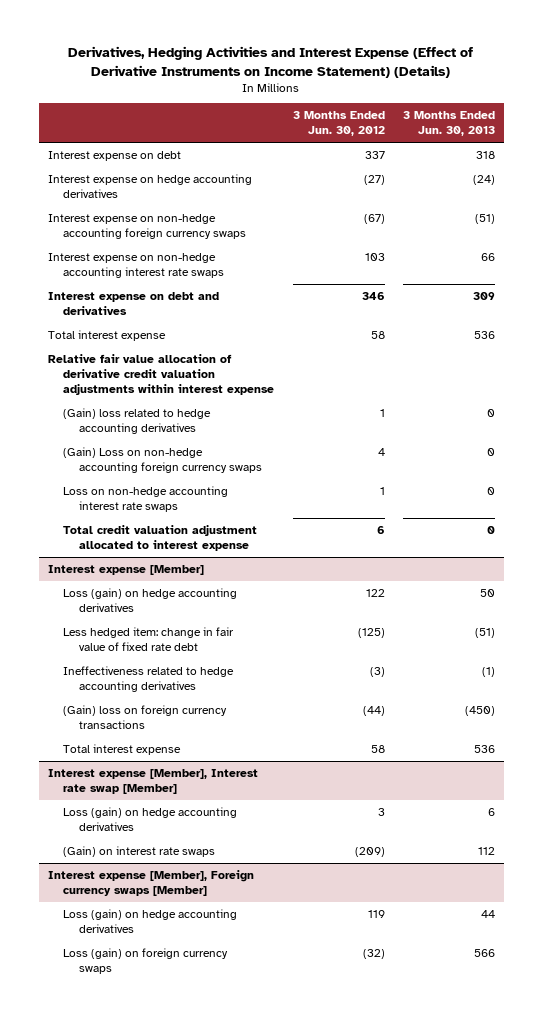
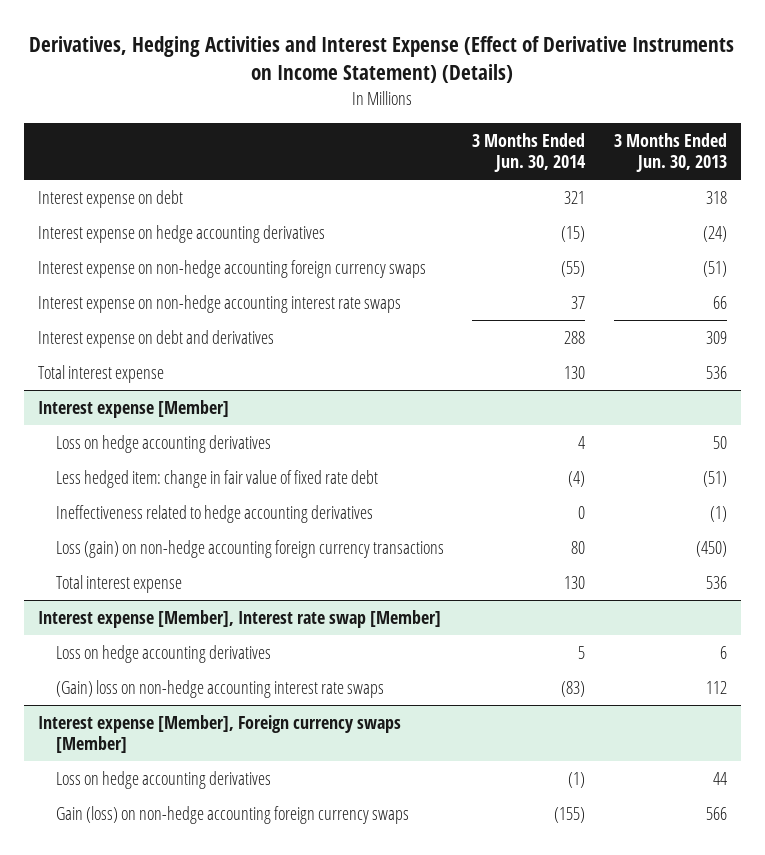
[292,111,385,137] 3 Months Ended Jun. 30, 2012 -> none
none -> [472,132,587,173] 3 Months Ended Jun. 30, 2014
[48,353,275,395] Relative fair value allocation of derivative credit valuation adjustments within interest expense -> none
[63,407,212,434] (Gain) loss related to hedge accounting derivatives -> none
[63,446,262,473] (Gain) Loss on non-hedge accounting foreign currency swaps -> none
[63,485,229,512] Loss on non-hedge accounting interest rate swaps -> none
[63,524,258,551] Total credit valuation adjustment allocated to interest expense -> none
[63,587,238,612] Loss (gain) on hedge accounting derivatives -> [56,434,272,453] Loss on hedge accounting derivatives
[63,704,228,729] (Gain) loss on foreign currency transactions -> [56,539,445,558] Loss (gain) on non-hedge accounting foreign currency transactions
[63,806,238,831] Loss (gain) on hedge accounting derivatives -> [56,644,272,663] Loss on hedge accounting derivatives
[63,845,216,857] (Gain) on interest rate swaps -> [56,679,385,698] (Gain) loss on non-hedge accounting interest rate swaps
[63,908,238,933] Loss (gain) on hedge accounting derivatives -> [56,770,272,789] Loss on hedge accounting derivatives
[63,947,229,974] Loss (gain) on foreign currency swaps -> [56,805,410,824] Gain (loss) on non-hedge accounting foreign currency swaps

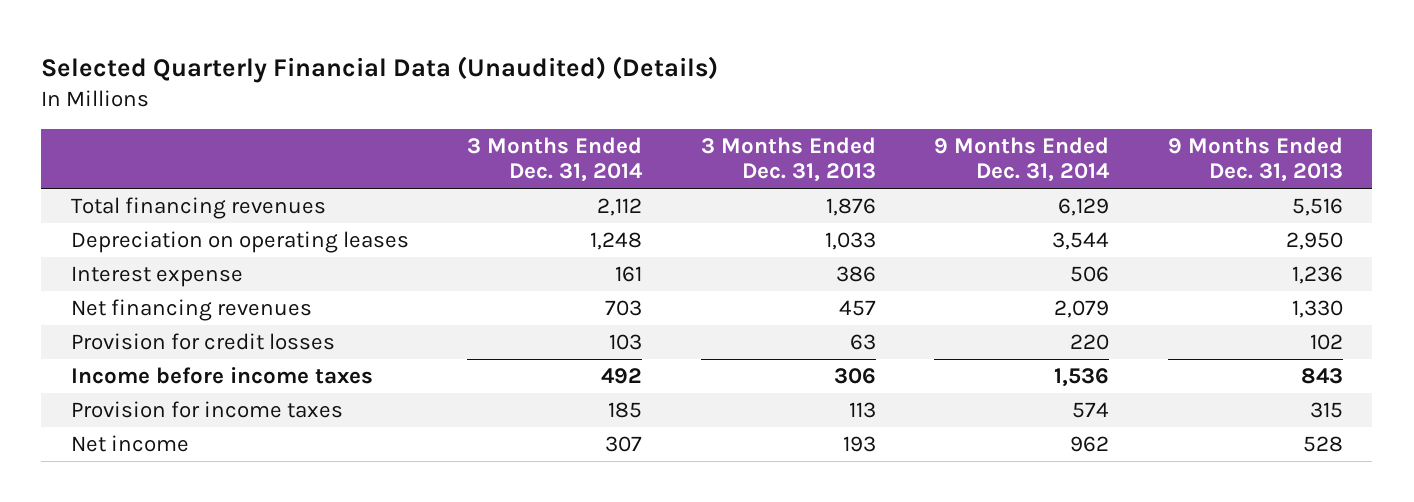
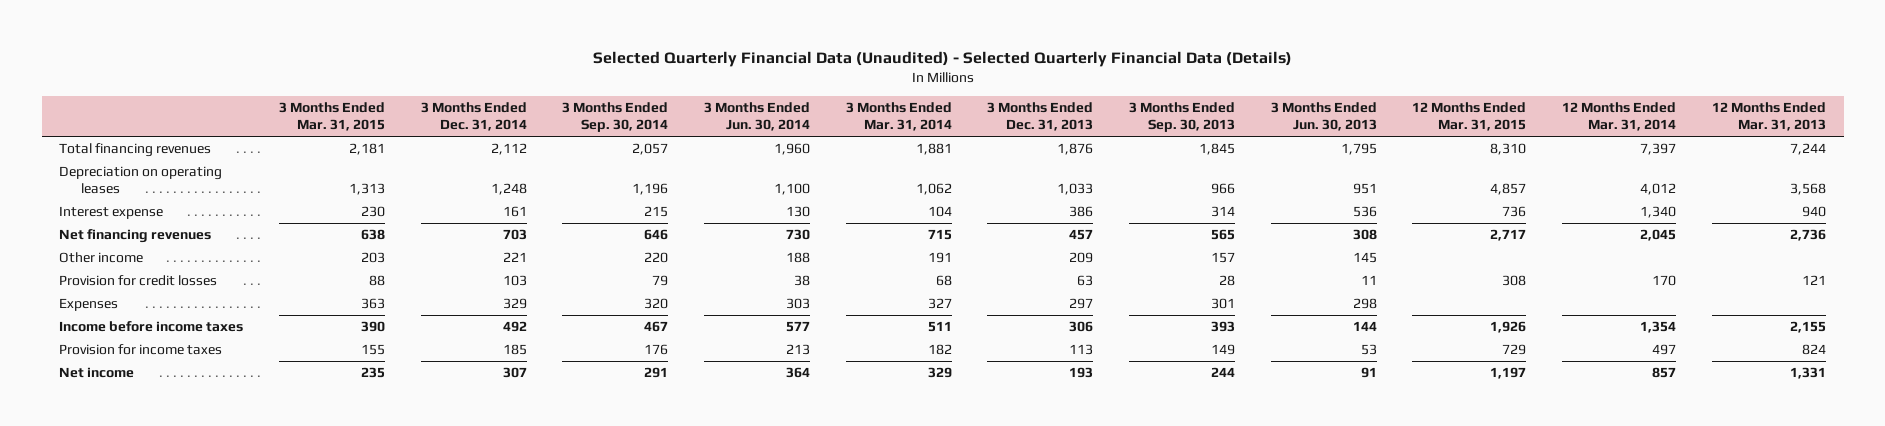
[41,56,719,84] Selected Quarterly Financial Data (Unaudited) (Details) -> [592,51,1292,68] Selected Quarterly Financial Data (Unaudited) - Selected Quarterly Financial Data (Details)
[934,136,1111,183] 9 Months Ended Dec. 31, 2014 -> none
[1167,136,1343,183] 9 Months Ended Dec. 31, 2013 -> none
none -> [279,102,386,132] 3 Months Ended Mar. 31, 2015
none -> [562,102,669,133] 3 Months Ended Sep. 30, 2014
none -> [704,102,811,132] 3 Months Ended Jun. 30, 2014
none -> [845,102,952,132] 3 Months Ended Mar. 31, 2014
none -> [1129,102,1236,133] 3 Months Ended Sep. 30, 2013
none -> [1270,102,1377,132] 3 Months Ended Jun. 30, 2013
none -> [1412,102,1527,132] 12 Months Ended Mar. 31, 2015
none -> [1562,102,1677,132] 12 Months Ended Mar. 31, 2014
none -> [1711,102,1826,132] 12 Months Ended Mar. 31, 2013
none -> [59,252,144,264] Other income
none -> [59,298,119,312] Expenses

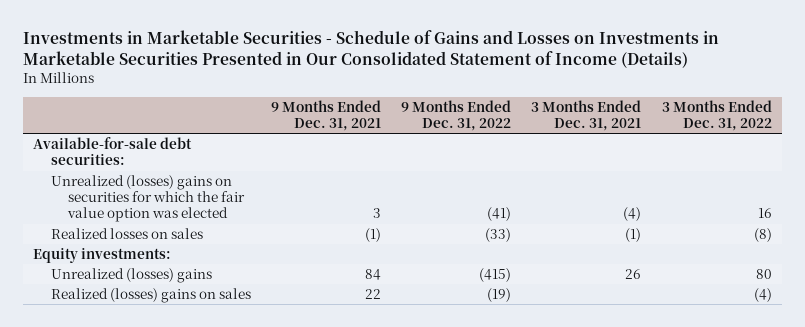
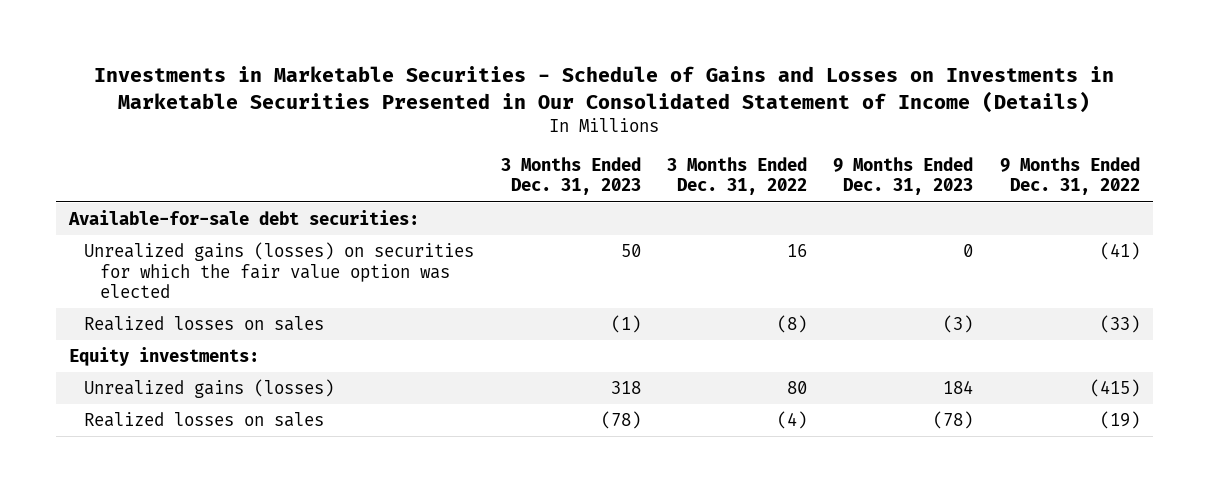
[270,100,381,132] 9 Months Ended Dec. 31, 2021 -> none
[531,100,642,132] 3 Months Ended Dec. 31, 2021 -> none
none -> [500,156,641,196] 3 Months Ended Dec. 31, 2023
none -> [833,156,974,196] 9 Months Ended Dec. 31, 2023
[50,175,245,223] Unrealized (losses) gains on securities for which the fair value option was elected -> [84,242,475,299] Unrealized gains (losses) on securities for which the fair value option was elected
[50,268,212,284] Unrealized (losses) gains -> [84,379,335,399] Unrealized gains (losses)
[50,288,251,304] Realized (losses) gains on sales -> [84,412,325,428] Realized losses on sales

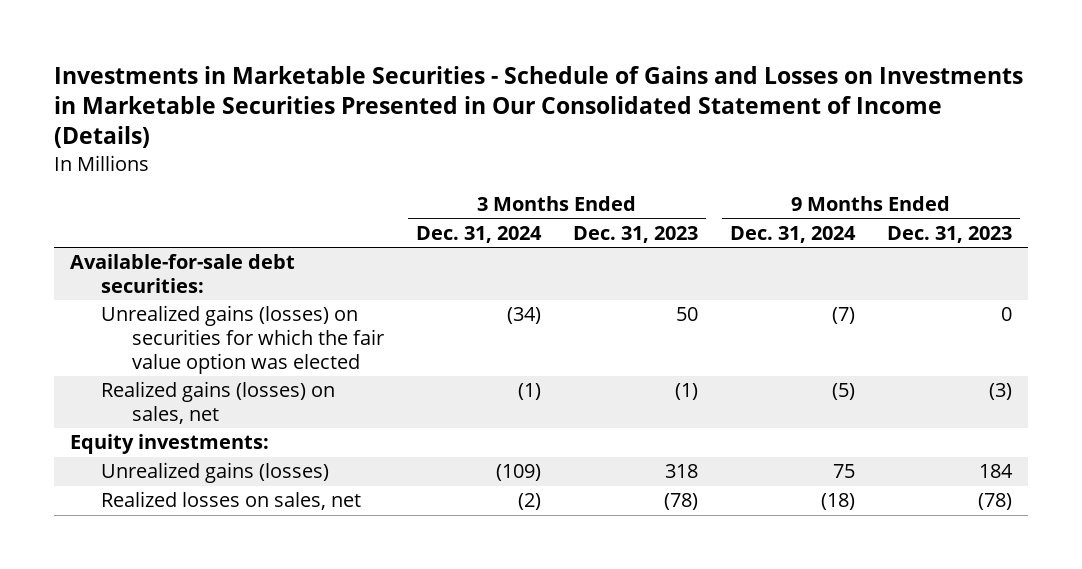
[666,156,807,196] 3 Months Ended Dec. 31, 2022 -> none
[999,156,1140,196] 9 Months Ended Dec. 31, 2022 -> none
none -> [415,225,542,243] Dec. 31, 2024
none -> [729,225,856,243] Dec. 31, 2024
[84,316,325,332] Realized losses on sales -> [100,381,335,424] Realized gains (losses) on sales, net
[84,412,325,428] Realized losses on sales -> [100,491,361,511] Realized losses on sales, net

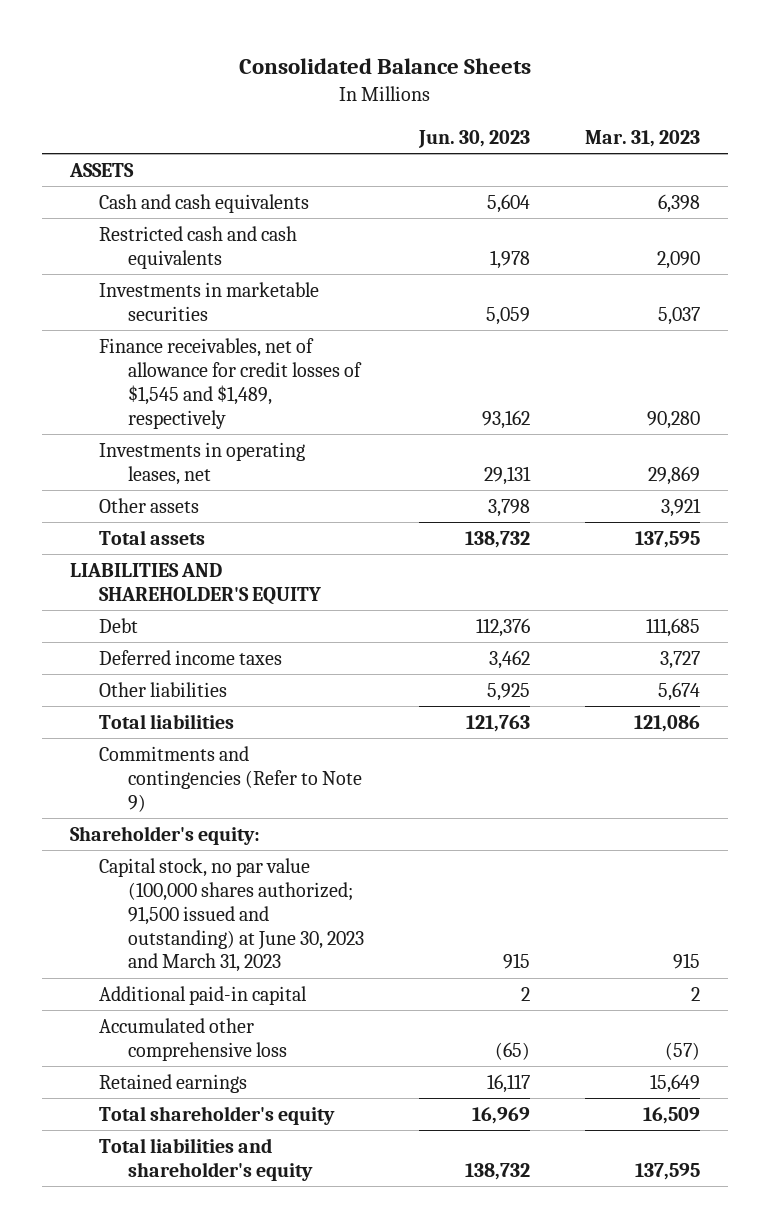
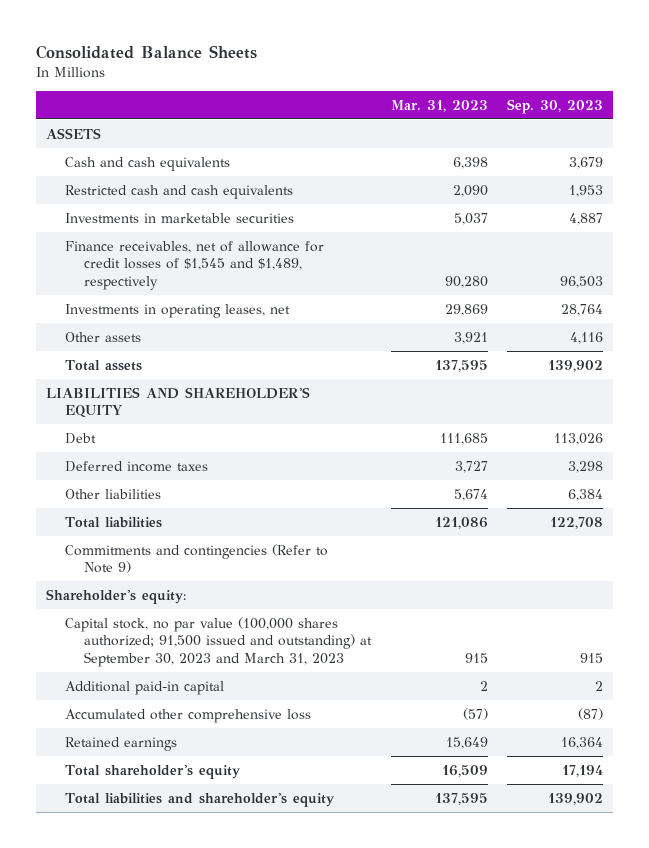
[418,130,531,149] Jun. 30, 2023 -> none
none -> [507,99,604,115] Sep. 30, 2023
[99,858,365,973] Capital stock, no par value (100,000 shares authorized; 91,500 issued and outstanding) at June 30, 2023 and March 31, 2023 -> [65,616,373,667] Capital stock, no par value (100,000 shares authorized; 91,500 issued and outstanding) at September 30, 2023 and March 31, 2023

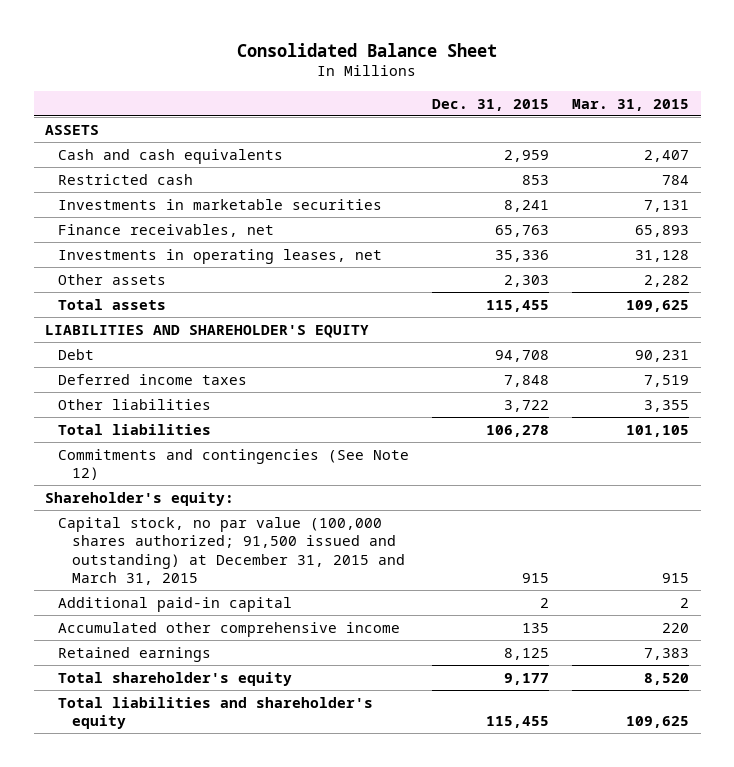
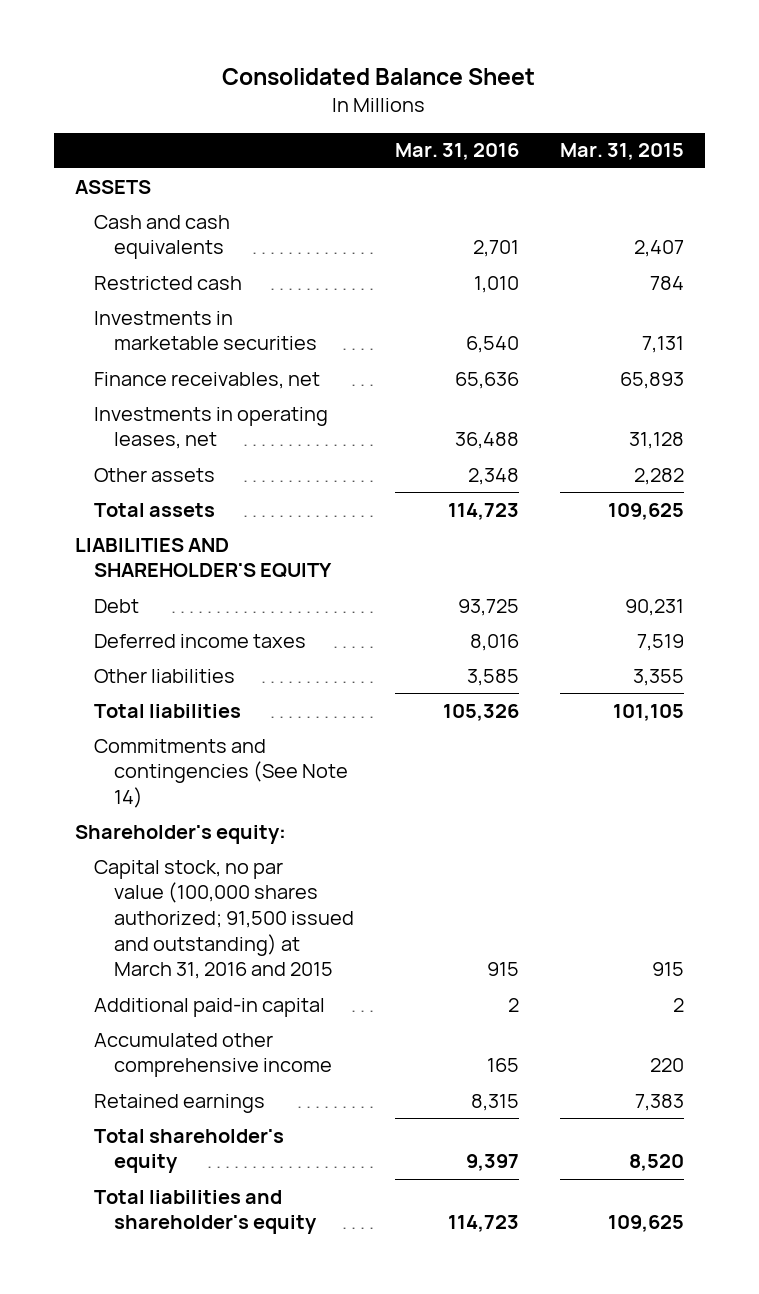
[432,98,550,111] Dec. 31, 2015 -> none
none -> [394,143,519,161] Mar. 31, 2016
[58,448,410,481] Commitments and contingencies (See Note 12) -> [94,738,348,809] Commitments and contingencies (See Note 14)
[58,516,405,586] Capital stock, no par value (100,000 shares authorized; 91,500 issued and outstanding) at December 31, 2015 and March 31, 2015 -> [94,859,354,980] Capital stock, no par value (100,000 shares authorized; 91,500 issued and outstanding) at March 31, 2016 and 2015

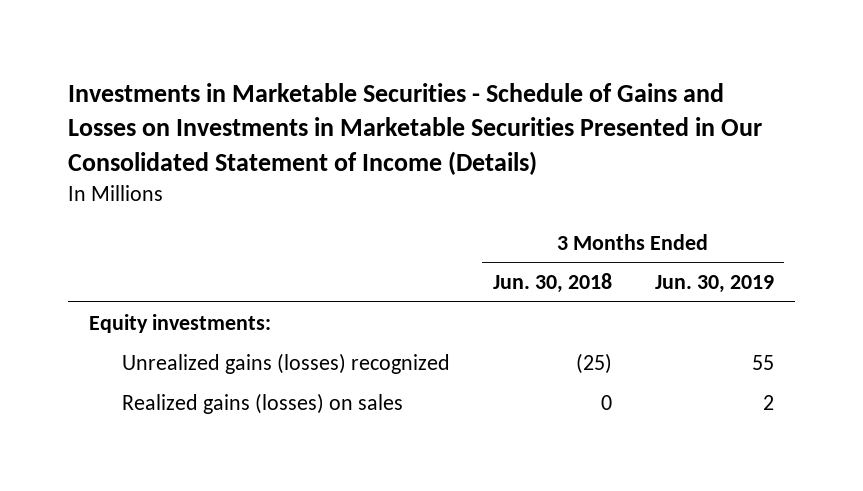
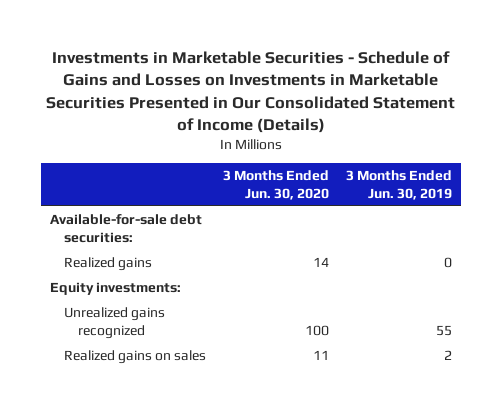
[493,273,613,294] Jun. 30, 2018 -> none
none -> [223,170,330,200] 3 Months Ended Jun. 30, 2020
none -> [49,214,202,243] Available-for-sale debt securities:
none -> [63,257,152,272] Realized gains
[122,352,451,374] Unrealized gains (losses) recognized -> [63,307,165,339] Unrealized gains recognized
[122,392,404,414] Realized gains (losses) on sales -> [63,350,206,365] Realized gains on sales

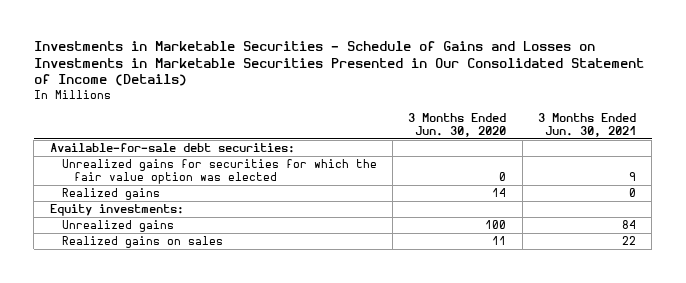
[346,170,453,200] 3 Months Ended Jun. 30, 2019 -> none
none -> [538,113,637,137] 3 Months Ended Jun. 30, 2021
none -> [61,159,377,184] Unrealized gains for securities for which the fair value option was elected
[63,307,165,339] Unrealized gains recognized -> [61,220,174,233] Unrealized gains

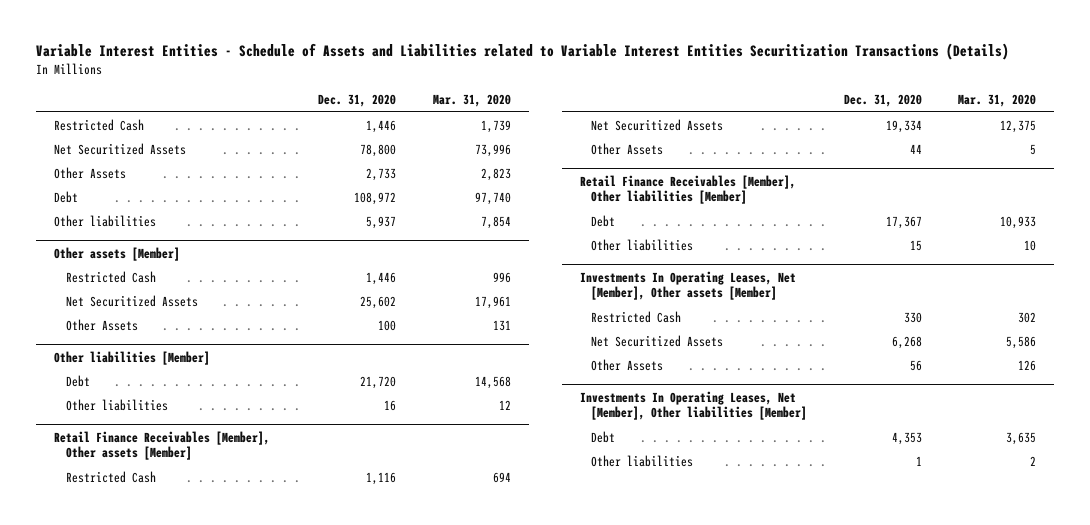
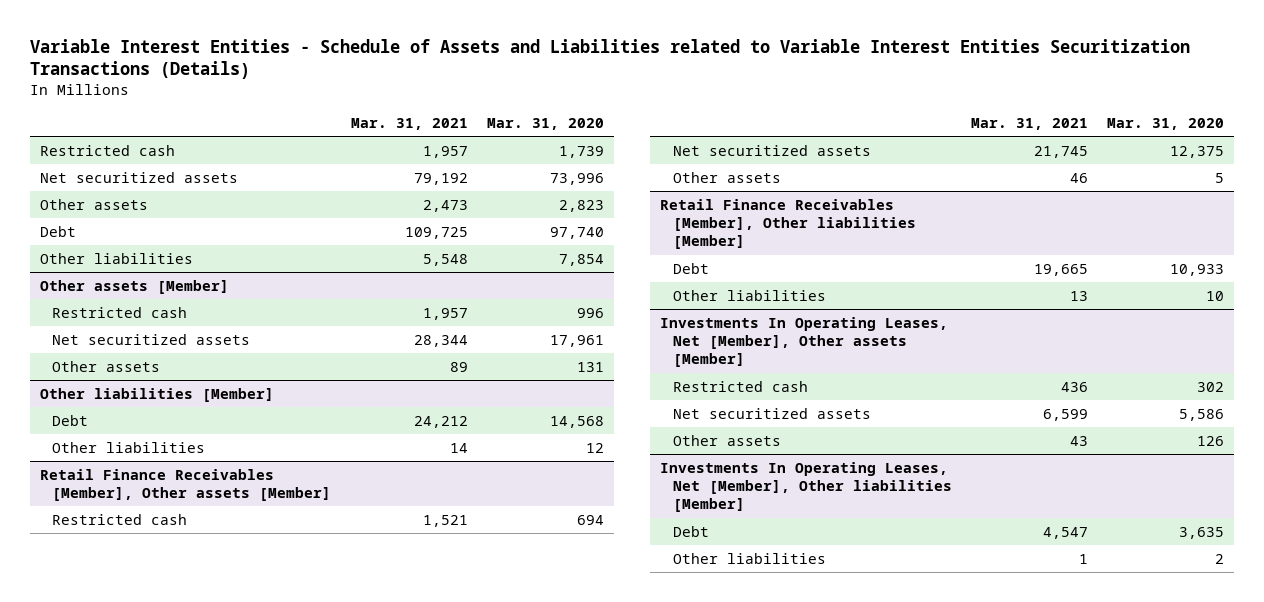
[318,94,397,108] Dec. 31, 2020 -> none
none -> [350,118,468,131] Mar. 31, 2021
[54,118,145,131] Restricted Cash -> [39,144,175,156] Restricted cash
[54,142,187,155] Net Securitized Assets -> [39,171,238,183] Net securitized assets
[54,166,127,179] Other Assets -> [39,198,148,210] Other assets
[65,270,156,283] Restricted Cash -> [52,306,188,318] Restricted cash
[65,294,198,307] Net Securitized Assets -> [52,333,251,345] Net securitized assets
[65,318,138,331] Other Assets -> [52,360,161,372] Other assets
[65,470,156,483] Restricted Cash -> [52,513,188,525] Restricted cash
[591,118,724,131] Net Securitized Assets -> [672,144,871,156] Net securitized assets
[591,142,664,155] Other Assets -> [672,171,781,183] Other assets
[591,310,682,323] Restricted Cash -> [672,380,808,392] Restricted cash
[591,334,724,347] Net Securitized Assets -> [672,407,871,419] Net securitized assets
[591,358,664,371] Other Assets -> [672,434,781,446] Other assets

